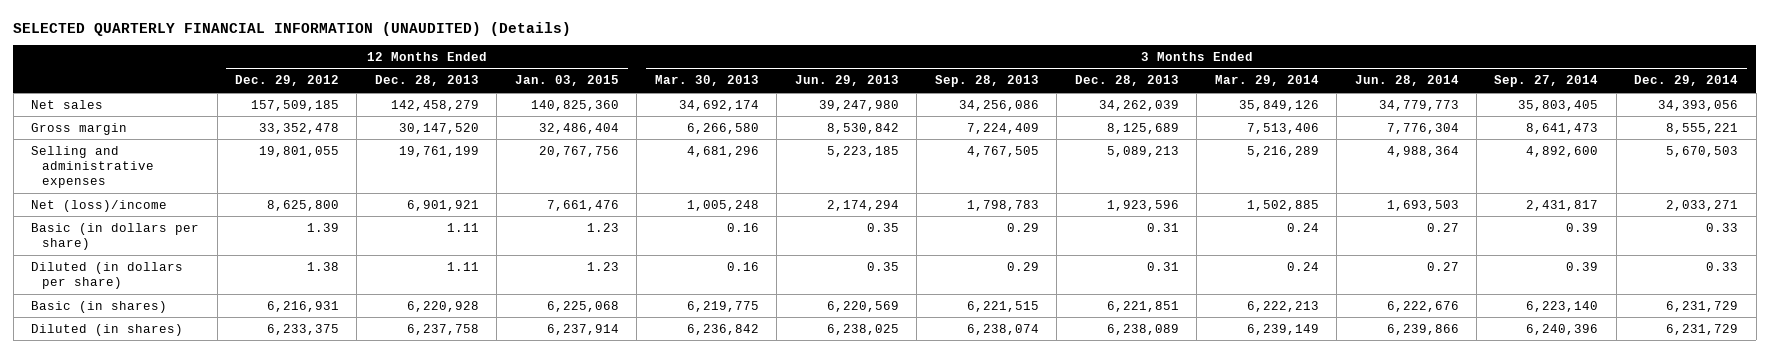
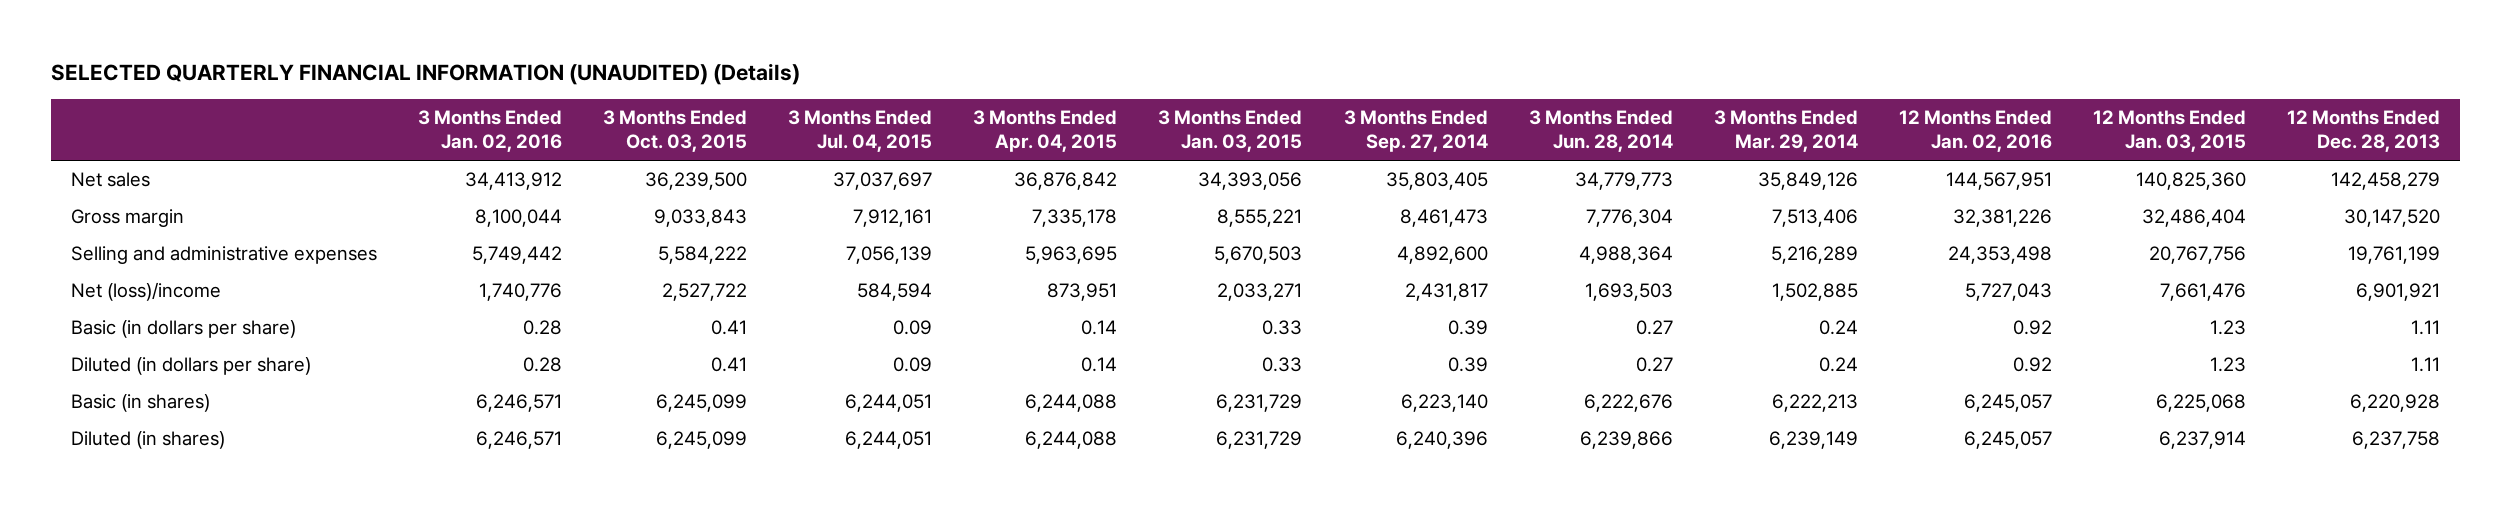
[234,75,339,87] Dec. 29, 2012 -> none
[654,75,759,87] Mar. 30, 2013 -> none
[794,75,899,87] Jun. 29, 2013 -> none
[934,75,1039,88] Sep. 28, 2013 -> none
[1074,75,1179,87] Dec. 28, 2013 -> none
[1634,75,1739,87] Dec. 29, 2014 -> none
none -> [418,110,563,153] 3 Months Ended Jan. 02, 2016
none -> [603,110,748,153] 3 Months Ended Oct. 03, 2015
none -> [788,110,933,153] 3 Months Ended Jul. 04, 2015
none -> [973,110,1118,153] 3 Months Ended Apr. 04, 2015
none -> [1158,110,1303,153] 3 Months Ended Jan. 03, 2015
none -> [1898,110,2052,153] 12 Months Ended Jan. 02, 2016
[1526,122,1599,134] 8,641,473 -> [1399,209,1488,228] 8,461,473

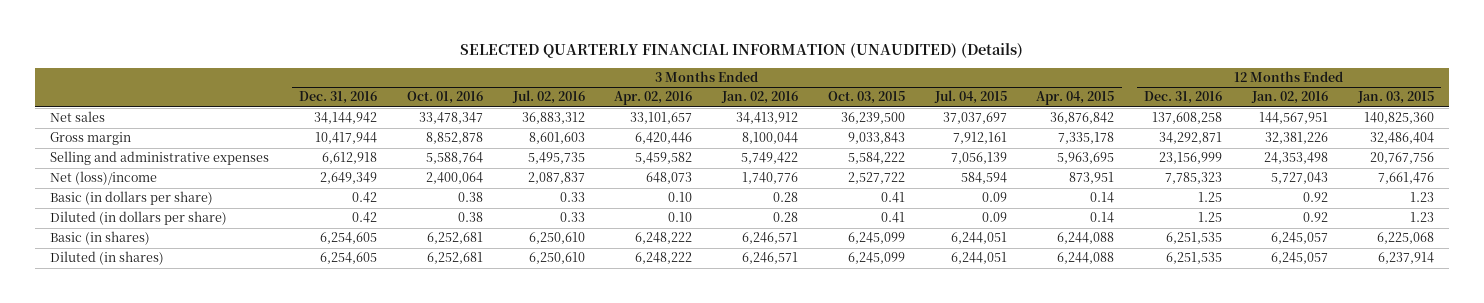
[1158,110,1303,153] 3 Months Ended Jan. 03, 2015 -> none
[1343,110,1488,153] 3 Months Ended Sep. 27, 2014 -> none
[1528,110,1673,153] 3 Months Ended Jun. 28, 2014 -> none
[1713,110,1858,153] 3 Months Ended Mar. 29, 2014 -> none
[2286,110,2440,153] 12 Months Ended Dec. 28, 2013 -> none
none -> [299,91,378,105] Dec. 31, 2016
none -> [406,91,483,105] Oct. 01, 2016
none -> [511,90,585,105] Jul. 02, 2016
none -> [614,91,693,106] Apr. 02, 2016
none -> [1144,91,1223,105] Dec. 31, 2016
[472,246,563,265] 5,749,442 -> [741,152,799,165] 5,749,422

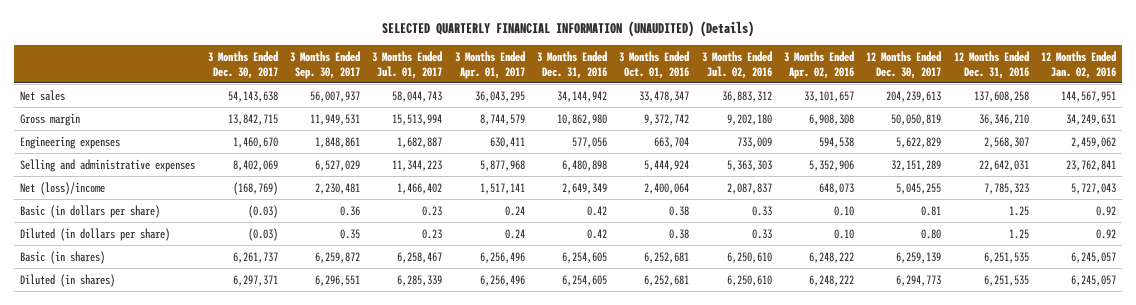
[721,91,799,105] Jan. 02, 2016 -> none
[827,91,905,105] Oct. 03, 2015 -> none
[933,90,1007,105] Jul. 04, 2015 -> none
[1036,91,1115,106] Apr. 04, 2015 -> none
[1356,91,1434,105] Jan. 03, 2015 -> none
none -> [207,50,278,79] 3 Months Ended Dec. 30, 2017
none -> [290,50,361,79] 3 Months Ended Sep. 30, 2017
none -> [372,50,443,79] 3 Months Ended Jul. 01, 2017
none -> [454,50,525,79] 3 Months Ended Apr. 01, 2017
none -> [866,50,942,79] 12 Months Ended Dec. 30, 2017
[315,132,378,145] 10,417,944 -> [557,113,608,125] 10,862,980
[425,132,483,145] 8,852,878 -> [644,113,690,125] 9,372,742
[528,132,585,145] 8,601,603 -> [726,113,772,125] 9,202,180
[635,132,693,145] 6,420,446 -> [808,113,854,125] 6,908,308
[1159,132,1223,145] 34,292,871 -> [978,113,1029,125] 36,346,210
[1264,132,1328,145] 32,381,226 -> [1065,113,1116,125] 34,249,631
none -> [20,135,121,149] Engineering expenses
[322,152,378,165] 6,612,918 -> [562,159,608,171] 6,480,898
[425,152,483,165] 5,588,764 -> [644,159,690,171] 5,444,924
[527,152,585,165] 5,495,735 -> [726,159,772,171] 5,363,303
[635,152,693,165] 5,459,582 -> [808,159,854,171] 5,352,906
[1159,152,1223,165] 23,156,999 -> [978,159,1029,171] 22,642,031
[1263,152,1328,165] 24,353,498 -> [1065,159,1116,171] 23,762,841

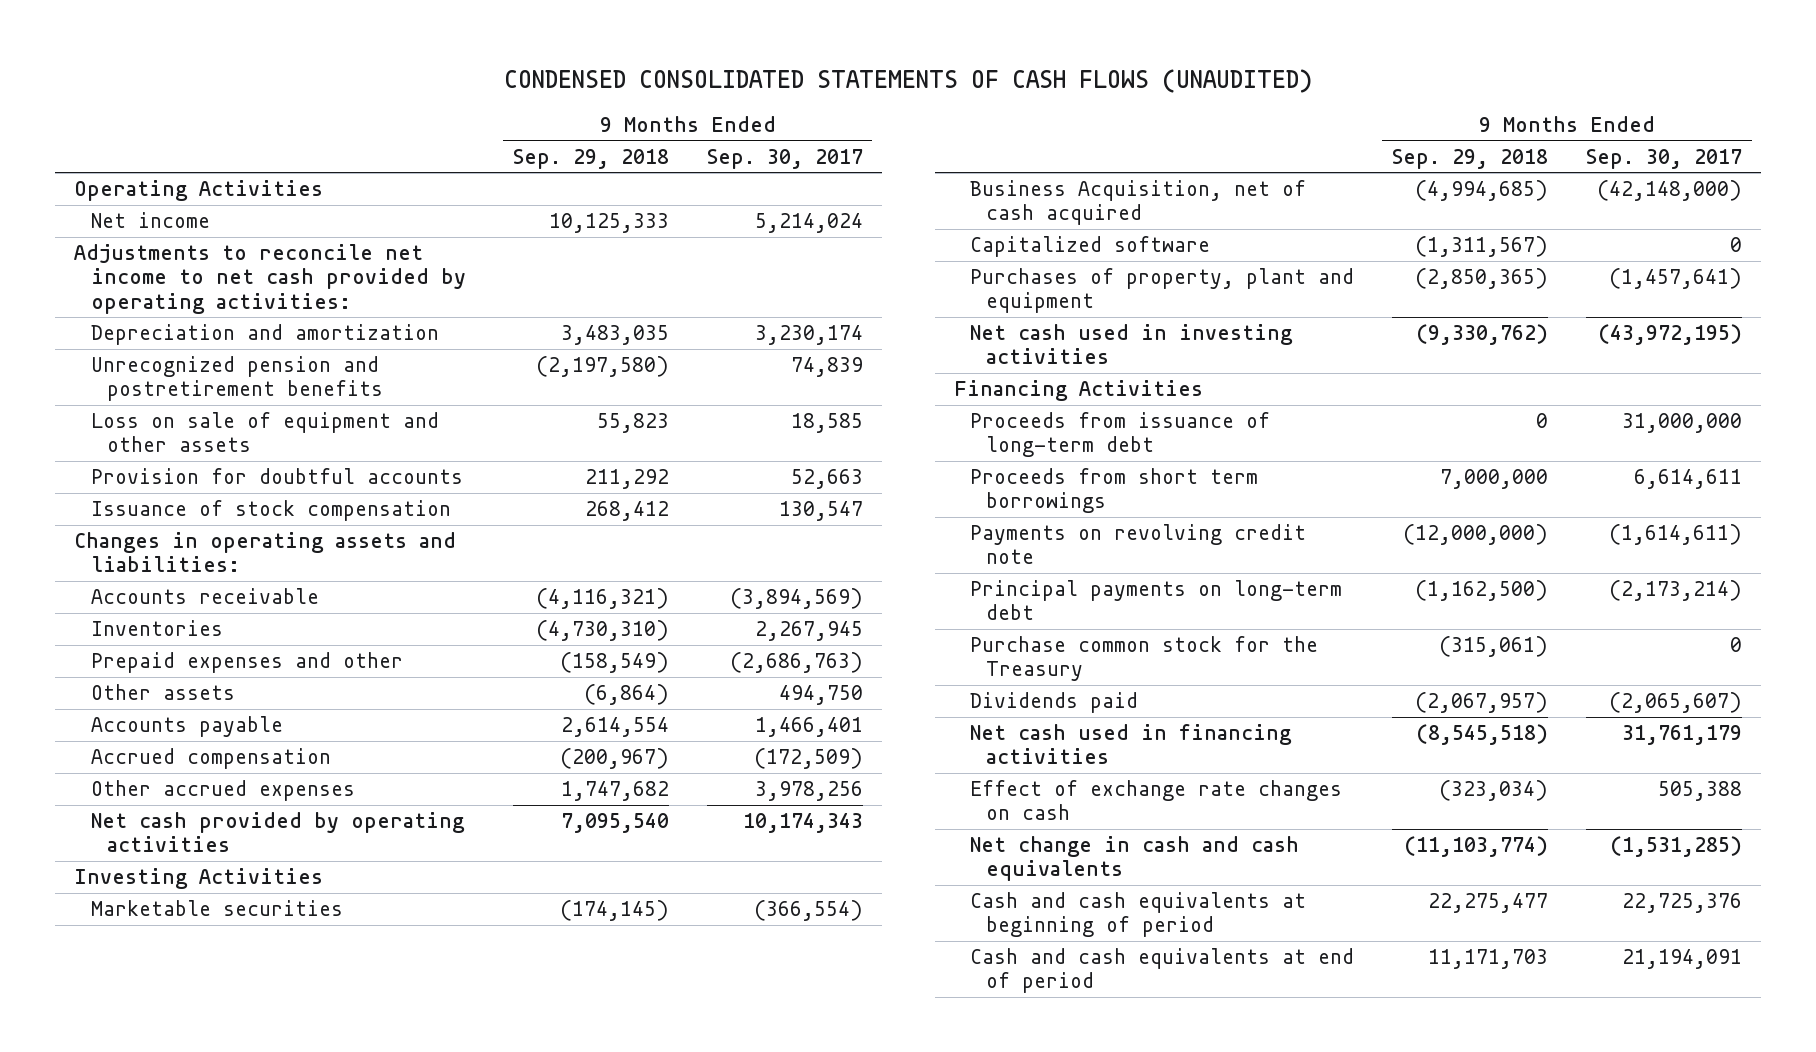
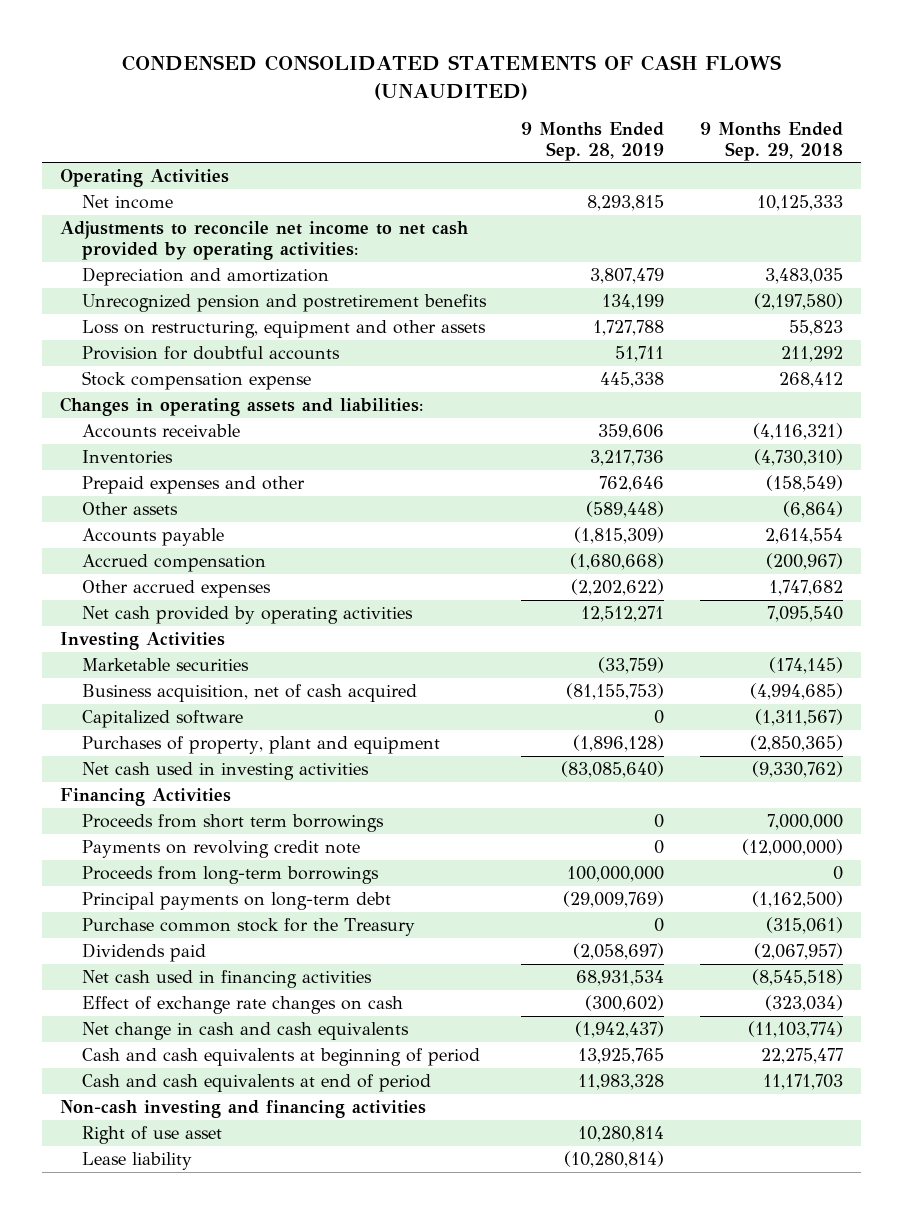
[706,148,863,169] Sep. 30, 2017 -> none
none -> [521,121,665,161] 9 Months Ended Sep. 28, 2019
[90,412,439,453] Loss on sale of equipment and other assets -> [81,320,486,339] Loss on restructuring, equipment and other assets
[90,500,451,522] Issuance of stock compensation -> [81,371,311,391] Stock compensation expense
[969,180,1306,226] Business Acquisition, net of cash acquired -> [81,684,417,703] Business acquisition, net of cash acquired
[969,412,1270,458] Proceeds from issuance of long-term debt -> none
none -> [81,866,379,885] Proceeds from long-term borrowings
none -> [59,1100,426,1119] Non-cash investing and financing activities
none -> [81,1126,222,1145] Right of use asset
none -> [81,1152,192,1171] Lease liability

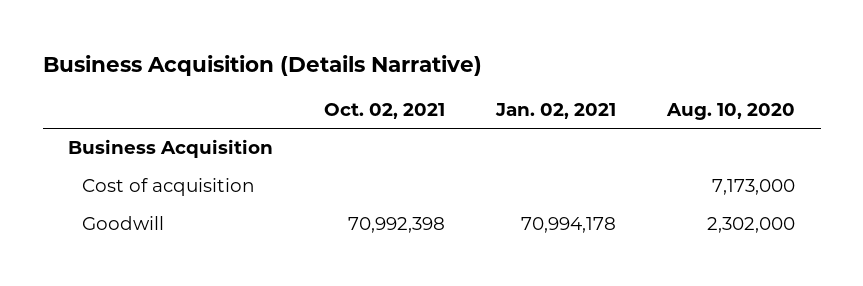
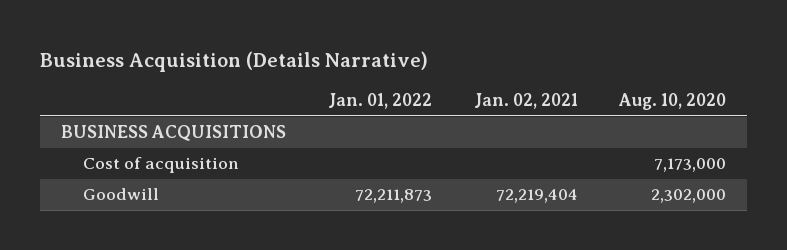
[324,102,446,119] Oct. 02, 2021 -> none
none -> [327,93,432,110] Jan. 01, 2022
[68,139,274,159] Business Acquisition -> [61,125,287,142] BUSINESS ACQUISITIONS
[521,217,617,234] 70,994,178 -> [495,189,578,204] 72,219,404

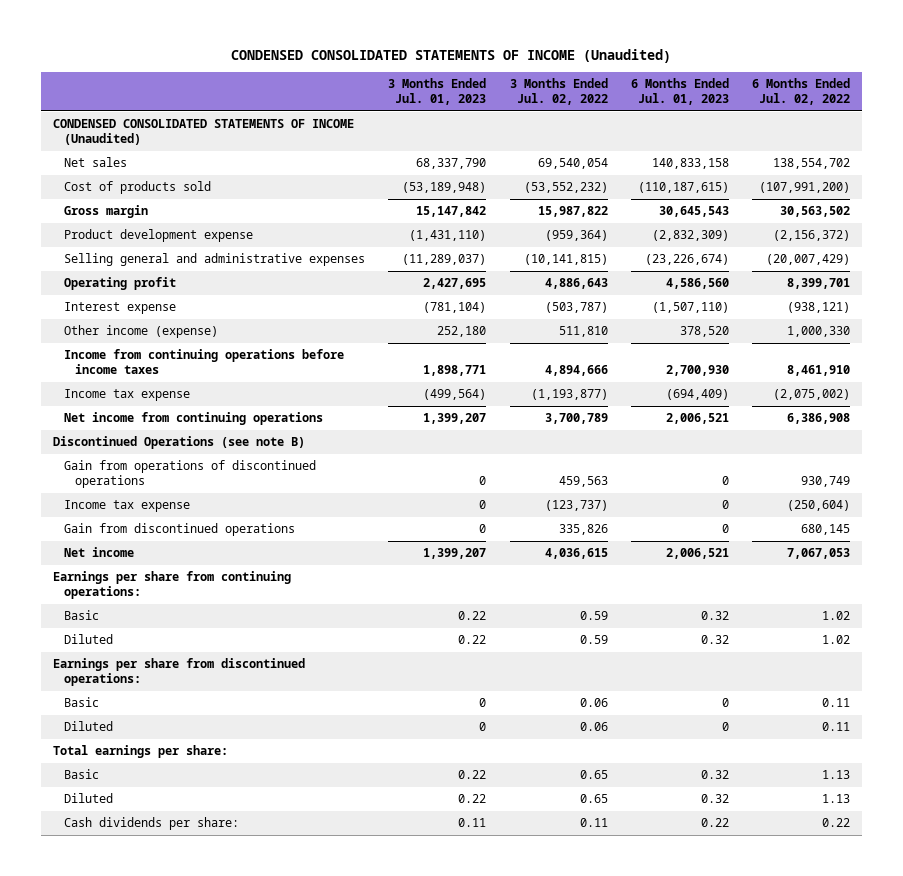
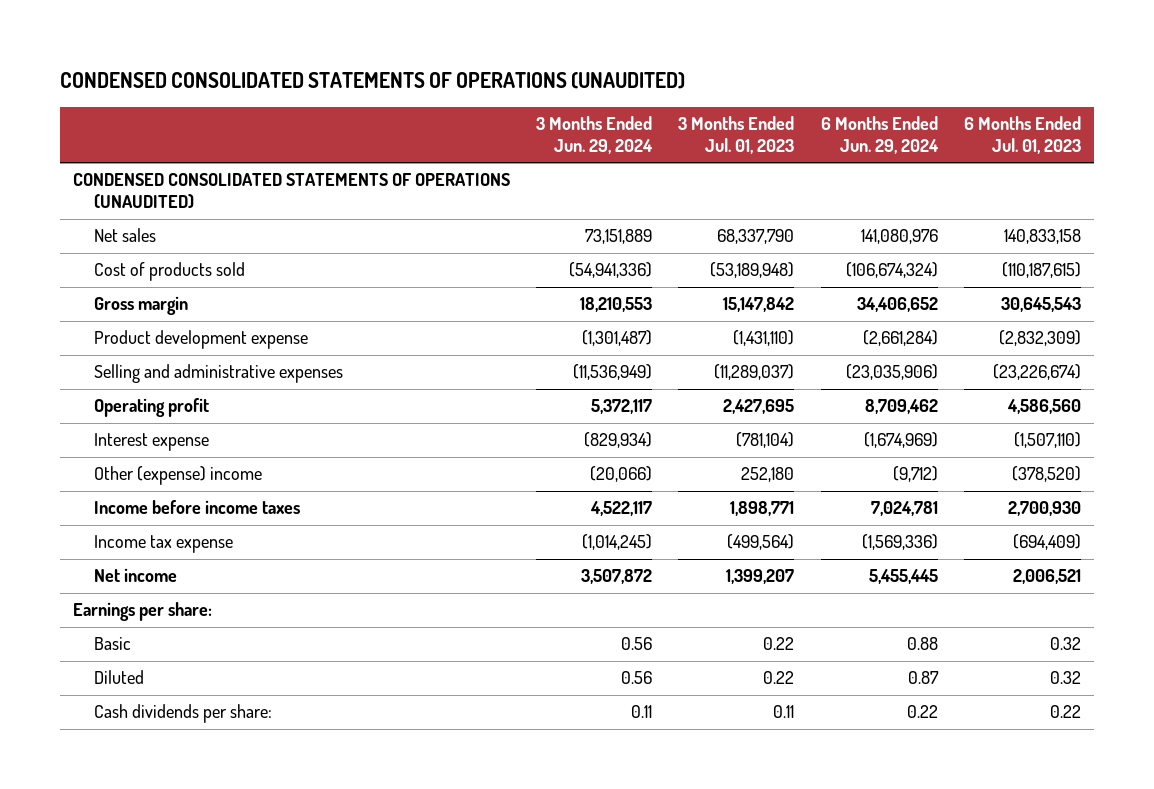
[231,48,672,63] CONDENSED CONSOLIDATED STATEMENTS OF INCOME (Unaudited) -> [60,72,686,90] CONDENSED CONSOLIDATED STATEMENTS OF OPERATIONS (UNAUDITED)
[509,77,608,105] 3 Months Ended Jul. 02, 2022 -> none
[751,77,850,105] 6 Months Ended Jul. 02, 2022 -> none
none -> [536,115,654,154] 3 Months Ended Jun. 29, 2024
none -> [820,115,939,154] 6 Months Ended Jun. 29, 2024
[52,119,354,146] CONDENSED CONSOLIDATED STATEMENTS OF INCOME (Unaudited) -> [73,173,511,210] CONDENSED CONSOLIDATED STATEMENTS OF OPERATIONS (UNAUDITED)
[64,253,366,267] Selling general and administrative expenses -> [93,364,343,384] Selling and administrative expenses
[64,325,219,339] Other income (expense) -> [93,466,262,486] Other (expense) income
[679,326,729,338] 378,520 -> [1011,466,1081,483] (378,520)
[64,349,345,375] Income from continuing operations before income taxes -> [93,500,300,515] Income before income taxes
[64,412,324,426] Net income from continuing operations -> none
[52,436,305,450] Discontinued Operations (see note B) -> none
[64,460,317,489] Gain from operations of discontinued operations -> none
[64,500,191,513] Income tax expense -> none
[64,523,296,537] Gain from discontinued operations -> none
[52,571,291,600] Earnings per share from continuing operations: -> none
[64,610,100,621] Basic -> none
[64,634,114,645] Diluted -> none
[52,658,305,687] Earnings per share from discontinued operations: -> none
[64,697,100,708] Basic -> none
[64,721,114,732] Diluted -> none
[52,745,228,759] Total earnings per share: -> [73,602,213,622] Earnings per share:

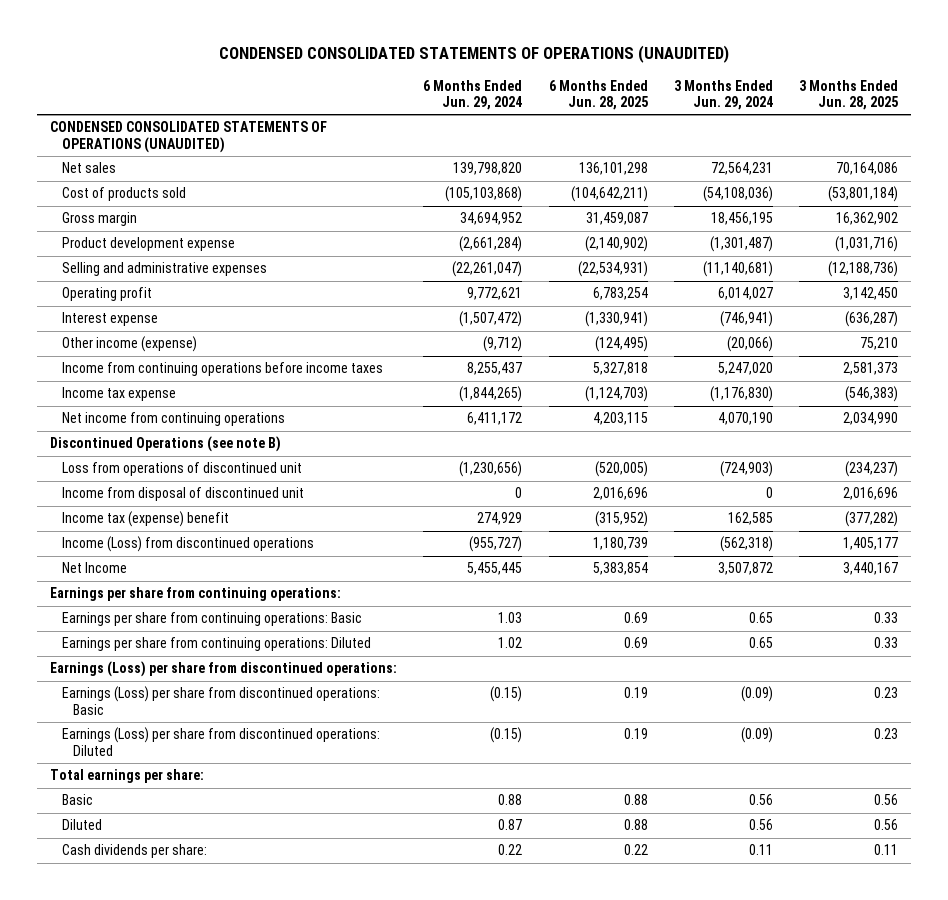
[678,115,795,154] 3 Months Ended Jul. 01, 2023 -> none
[963,115,1081,154] 6 Months Ended Jul. 01, 2023 -> none
none -> [548,79,648,111] 6 Months Ended Jun. 28, 2025
none -> [799,79,899,111] 3 Months Ended Jun. 28, 2025
[585,229,653,245] 73,151,889 -> [710,162,773,176] 72,564,231
[860,229,938,245] 141,080,976 -> [453,162,523,176] 139,798,820
[569,262,653,279] (54,941,336) -> [702,186,773,203] (54,108,036)
[845,262,938,279] (106,674,324) -> [445,186,523,203] (105,103,868)
[580,297,653,313] 18,210,553 -> [710,212,773,226] 18,456,195
[856,297,938,313] 34,406,652 -> [460,212,523,226] 34,694,952
[573,364,653,381] (11,536,949) -> [702,261,773,278] (11,140,681)
[845,364,938,381] (23,035,906) -> [452,261,523,278] (22,261,047)
[591,399,653,415] 5,372,117 -> [717,287,773,301] 6,014,027
[864,399,938,415] 8,709,462 -> [467,287,523,301] 9,772,621
[584,432,653,449] (829,934) -> [719,311,773,328] (746,941)
[863,432,938,449] (1,674,969) -> [459,311,523,328] (1,507,472)
[93,466,262,486] Other (expense) income -> [61,336,197,353] Other income (expense)
[93,500,300,515] Income before income taxes -> [61,362,383,377] Income from continuing operations before income taxes
[590,501,653,517] 4,522,117 -> [717,362,773,376] 5,247,020
[870,501,938,517] 7,024,781 -> [467,362,523,376] 8,255,437
[582,534,653,551] (1,014,245) -> [709,386,773,403] (1,176,830)
[861,534,938,551] (1,569,336) -> [459,386,523,403] (1,844,265)
none -> [61,412,285,427] Net income from continuing operations
none -> [50,436,282,453] Discontinued Operations (see note B)
none -> [61,462,302,477] Loss from operations of discontinued unit
none -> [61,487,304,502] Income from disposal of discontinued unit
none -> [61,511,229,528] Income tax (expense) benefit
none -> [61,536,314,553] Income (Loss) from discontinued operations
[93,568,177,583] Net income -> [61,562,127,574] Net Income
none -> [50,587,342,602] Earnings per share from continuing operations:
none -> [61,612,362,627] Earnings per share from continuing operations: Basic
none -> [61,637,371,652] Earnings per share from continuing operations: Diluted
none -> [50,661,398,678] Earnings (Loss) per share from discontinued operations:
none -> [61,686,380,715] Earnings (Loss) per share from discontinued operations: Basic
none -> [61,727,380,756] Earnings (Loss) per share from discontinued operations: Diluted
[73,602,213,622] Earnings per share: -> [50,769,205,784] Total earnings per share:

